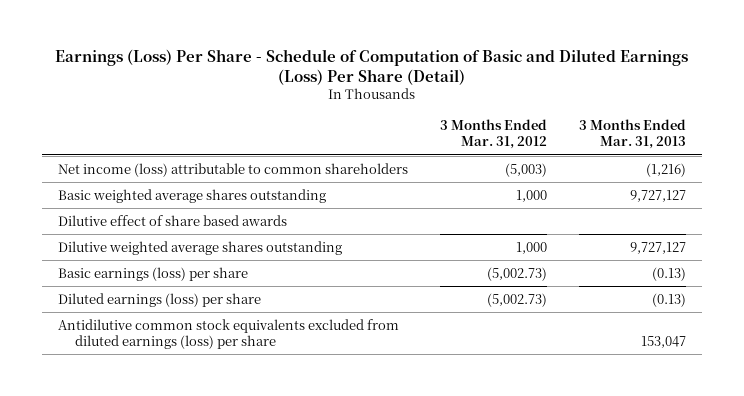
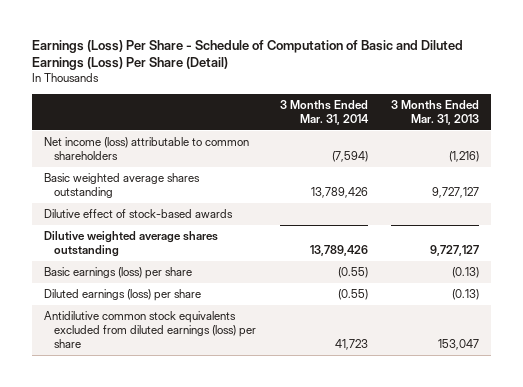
[439,119,547,150] 3 Months Ended Mar. 31, 2012 -> none
none -> [279,99,369,125] 3 Months Ended Mar. 31, 2014
[57,214,287,226] Dilutive effect of share based awards -> [43,209,233,219] Dilutive effect of stock-based awards

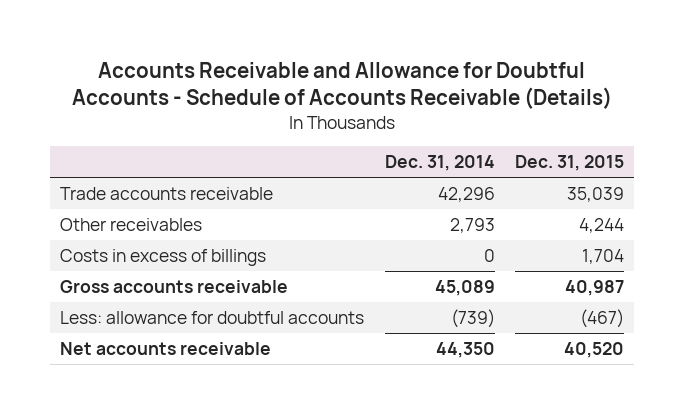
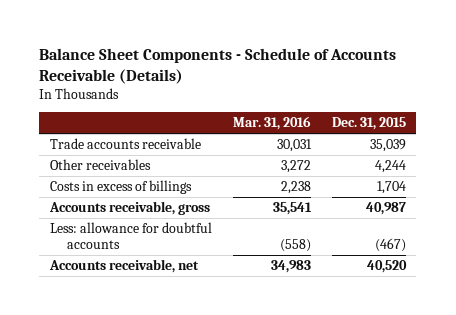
[72,61,613,109] Accounts Receivable and Allowance for Doubtful Accounts - Schedule of Accounts Receivable (Details) -> [39,48,397,84] Balance Sheet Components - Schedule of Accounts Receivable (Details)
[384,155,495,172] Dec. 31, 2014 -> none
none -> [232,116,311,131] Mar. 31, 2016
[60,279,289,293] Gross accounts receivable -> [48,201,210,216] Accounts receivable, gross
[60,341,272,355] Net accounts receivable -> [48,259,199,274] Accounts receivable, net

